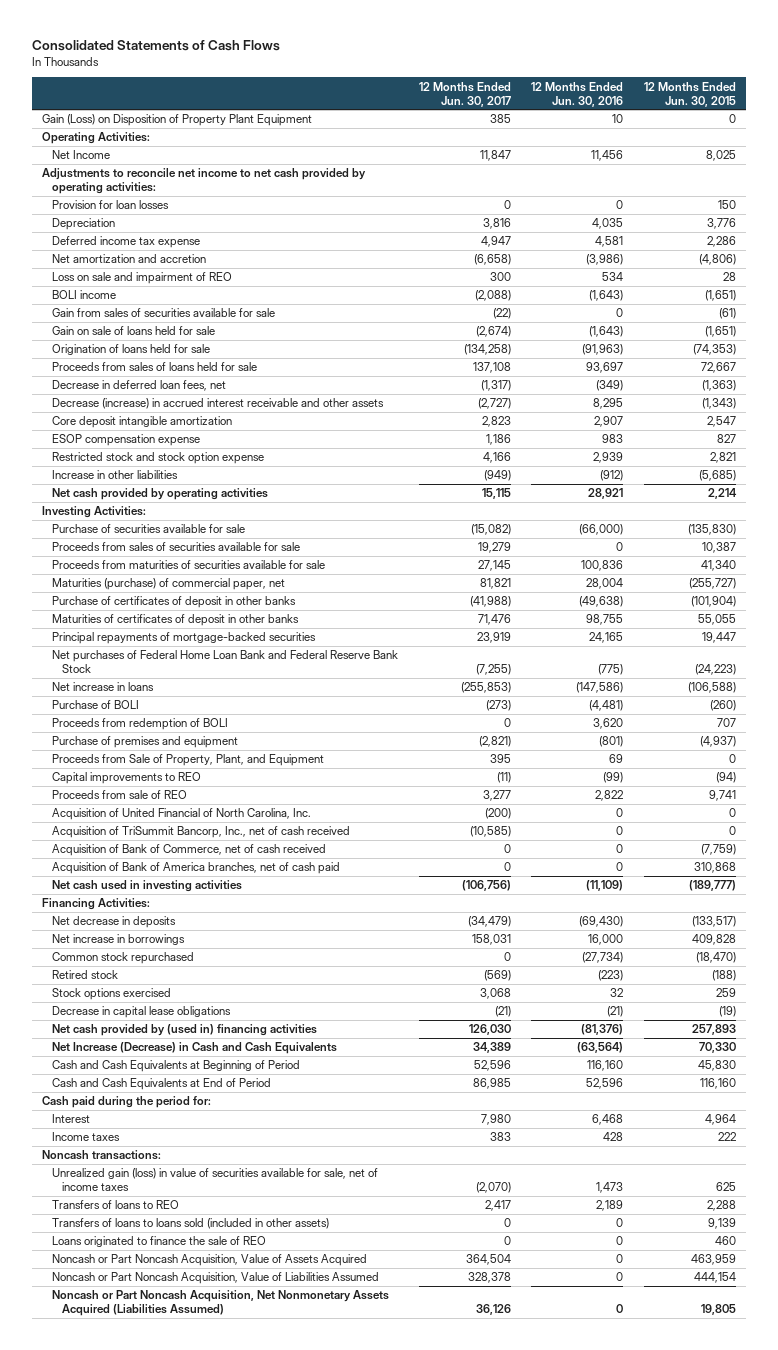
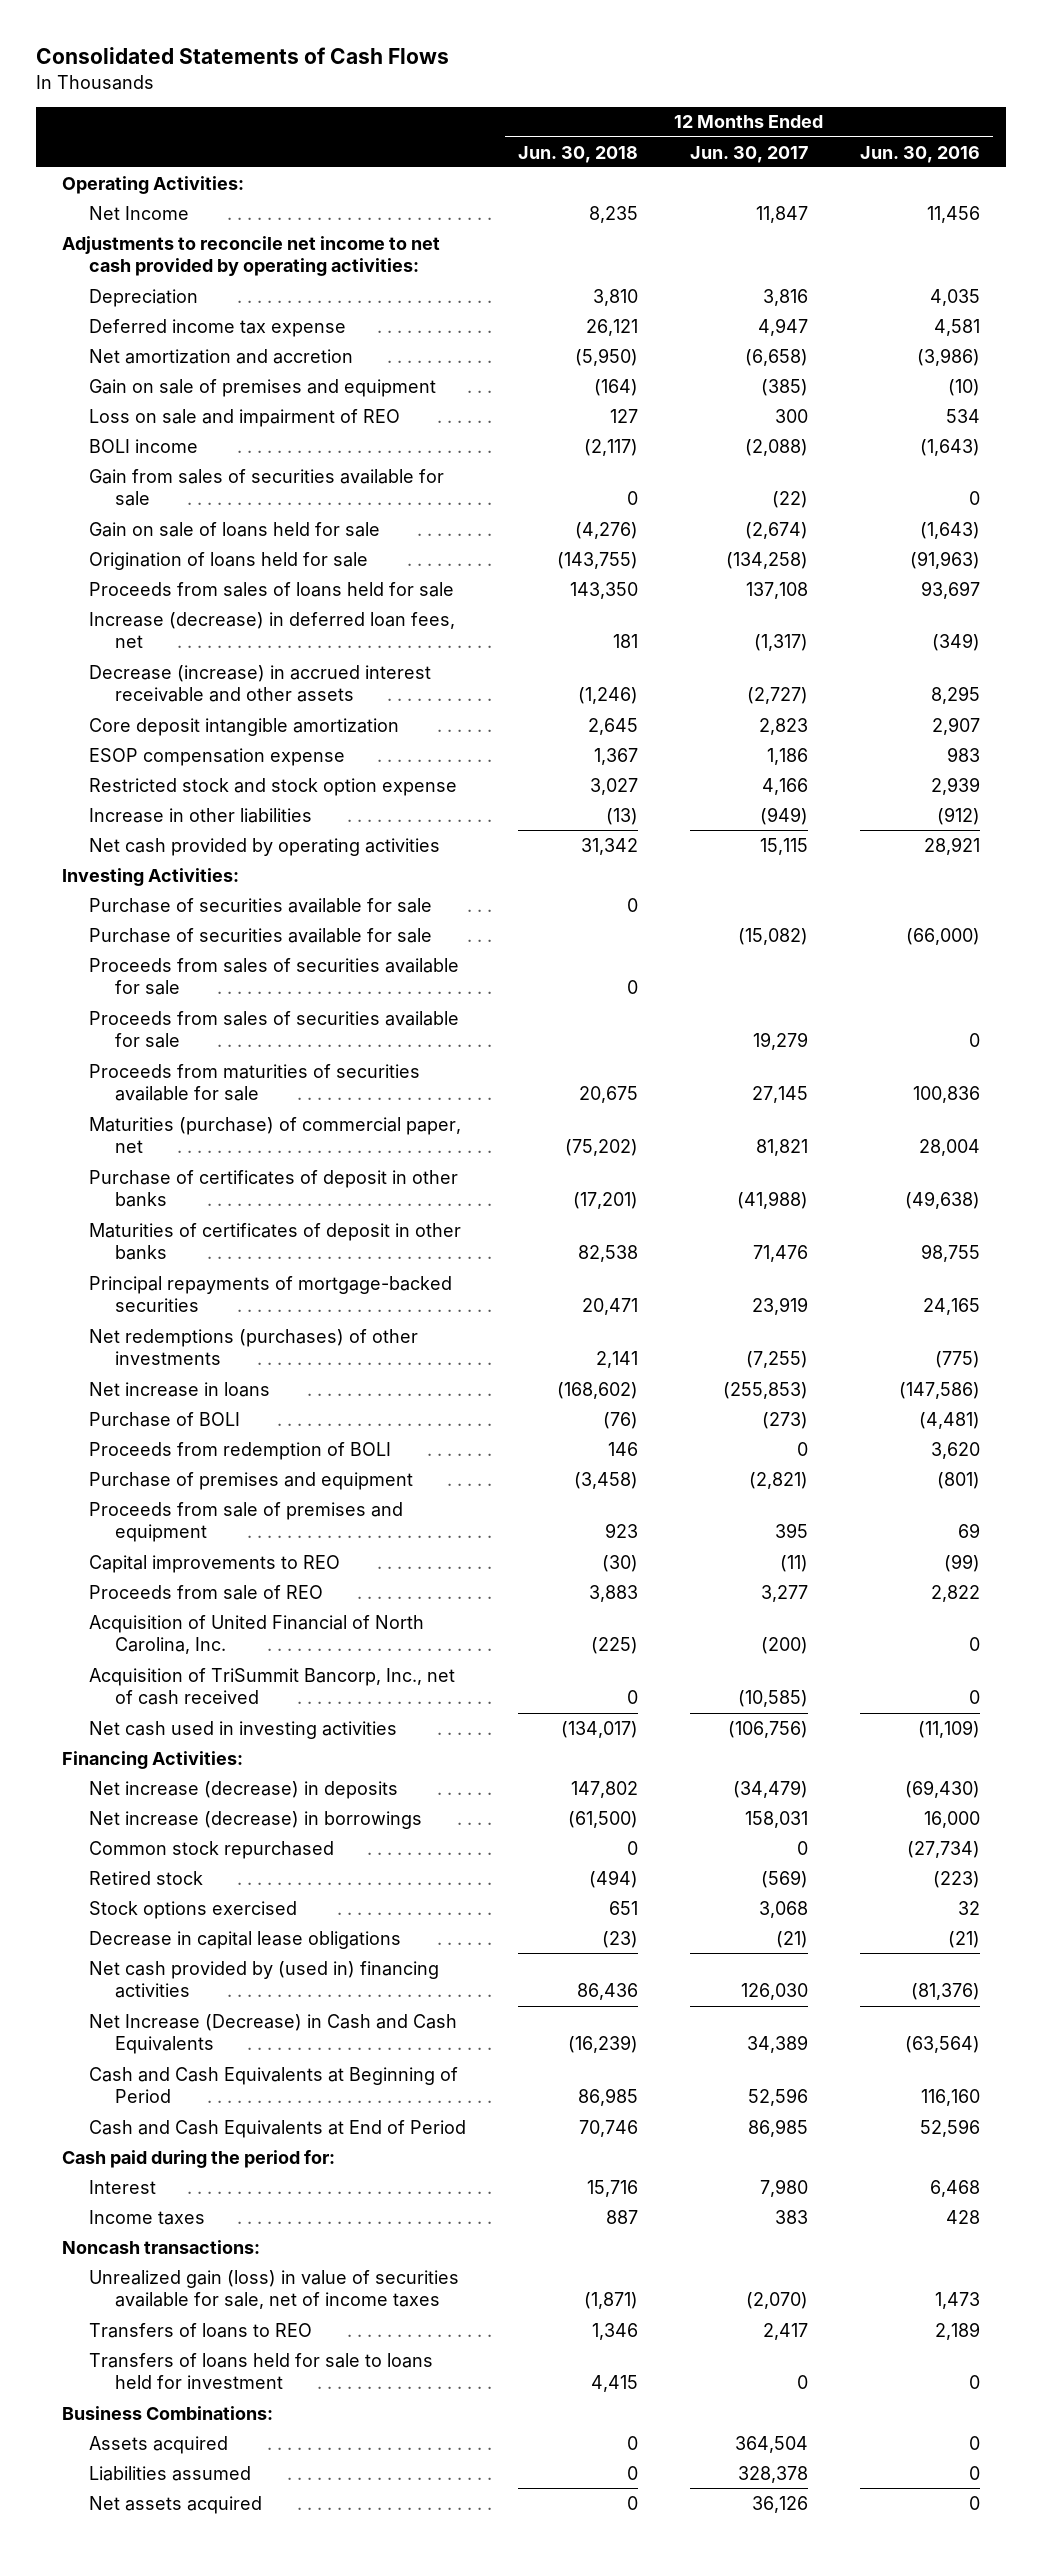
[643,81,736,107] 12 Months Ended Jun. 30, 2015 -> none
none -> [517,145,638,163] Jun. 30, 2018
[42,114,313,127] Gain (Loss) on Disposition of Property Plant Equipment -> none
[52,200,170,210] Provision for loan losses -> none
none -> [88,378,436,397] Gain on sale of premises and equipment
[52,380,227,392] Decrease in deferred loan fees, net -> [88,611,455,649] Increase (decrease) in deferred loan fees, net
none -> [88,897,432,913] Purchase of securities available for sale
none -> [88,957,459,996] Proceeds from sales of securities available for sale
[52,650,399,674] Net purchases of Federal Home Loan Bank and Federal Reserve Bank Stock -> [88,1328,418,1366] Net redemptions (purchases) of other investments
[52,754,325,767] Proceeds from Sale of Property, Plant, and Equipment -> [88,1501,403,1543] Proceeds from sale of premises and equipment
[52,844,327,857] Acquisition of Bank of Commerce, net of cash received -> none
[52,862,341,875] Acquisition of Bank of America branches, net of cash paid -> none
[52,916,177,929] Net decrease in deposits -> [88,1780,398,1799] Net increase (decrease) in deposits
[52,934,186,946] Net increase in borrowings -> [88,1810,422,1829] Net increase (decrease) in borrowings
[52,1218,330,1230] Transfers of loans to loans sold (included in other assets) -> none
[52,1236,267,1248] Loans originated to finance the sale of REO -> none
none -> [88,2352,433,2390] Transfers of loans held for sale to loans held for investment
none -> [61,2405,273,2420] Business Combinations:
[52,1254,368,1267] Noncash or Part Noncash Acquisition, Value of Assets Acquired -> [88,2435,228,2454] Assets acquired
[52,1272,380,1285] Noncash or Part Noncash Acquisition, Value of Liabilities Assumed -> [88,2465,251,2481] Liabilities assumed
[52,1290,390,1317] Noncash or Part Noncash Acquisition, Net Nonmonetary Assets Acquired (Liabilities Assumed) -> [88,2495,262,2514] Net assets acquired

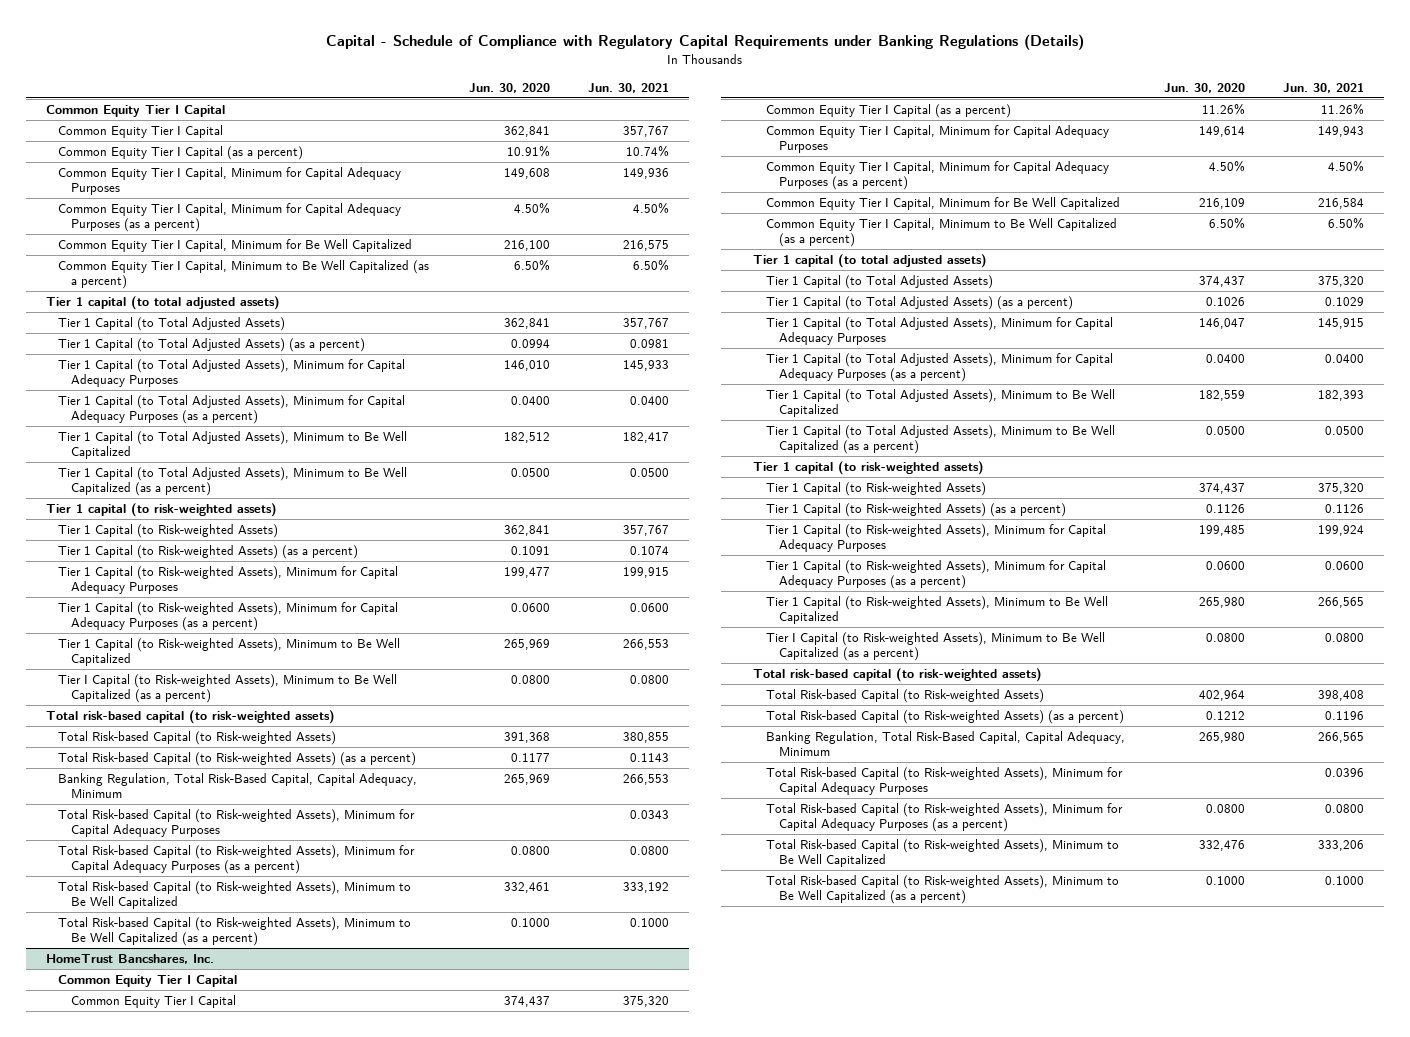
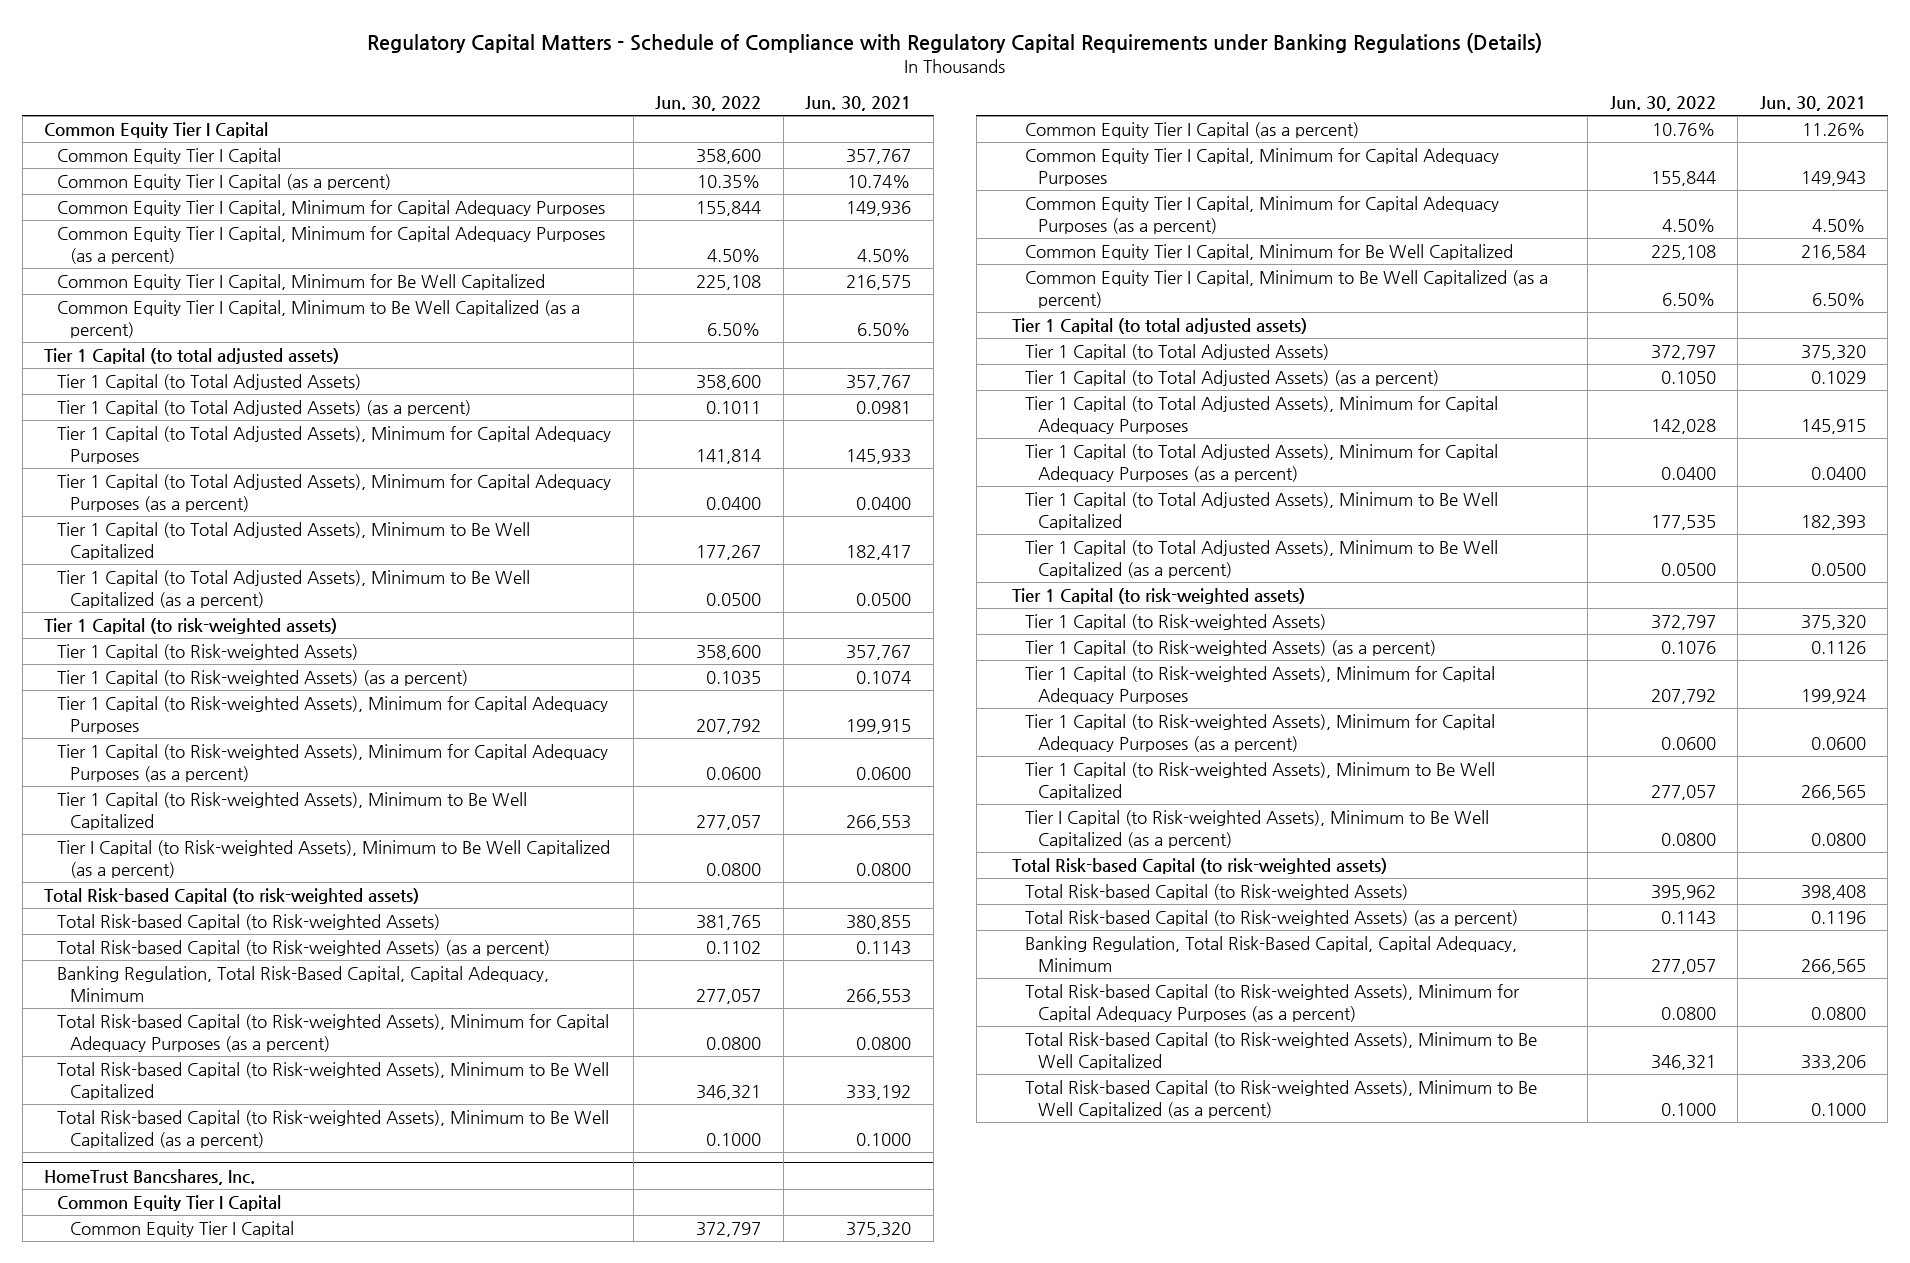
[325,34,1084,51] Capital - Schedule of Compliance with Regulatory Capital Requirements under Banking Regulations (Details) -> [366,32,1542,53] Regulatory Capital Matters - Schedule of Compliance with Regulatory Capital Requirements under Banking Regulations (Details)
[468,82,550,93] Jun. 30, 2020 -> none
none -> [655,96,762,112] Jun. 30, 2022
[45,295,280,310] Tier 1 capital (to total adjusted assets) -> [44,348,340,365] Tier 1 Capital (to total adjusted assets)
[45,502,277,517] Tier 1 capital (to risk-weighted assets) -> [44,618,338,635] Tier 1 Capital (to risk-weighted assets)
[45,709,335,724] Total risk-based capital (to risk-weighted assets) -> [44,888,420,905] Total Risk-based Capital (to risk-weighted assets)
[58,808,416,837] Total Risk-based Capital (to Risk-weighted Assets), Minimum for Capital Adequacy Purposes -> none
[753,253,988,268] Tier 1 capital (to total adjusted assets) -> [1011,318,1307,335] Tier 1 Capital (to total adjusted assets)
[753,460,985,475] Tier 1 capital (to risk-weighted assets) -> [1011,588,1305,605] Tier 1 Capital (to risk-weighted assets)
[753,667,1043,682] Total risk-based capital (to risk-weighted assets) -> [1011,858,1387,875] Total Risk-based Capital (to risk-weighted assets)
[765,766,1123,795] Total Risk-based Capital (to Risk-weighted Assets), Minimum for Capital Adequacy Purposes -> none

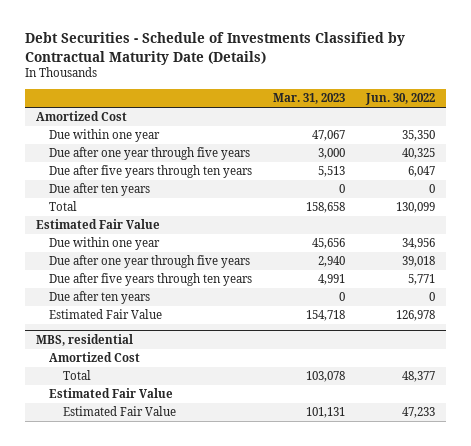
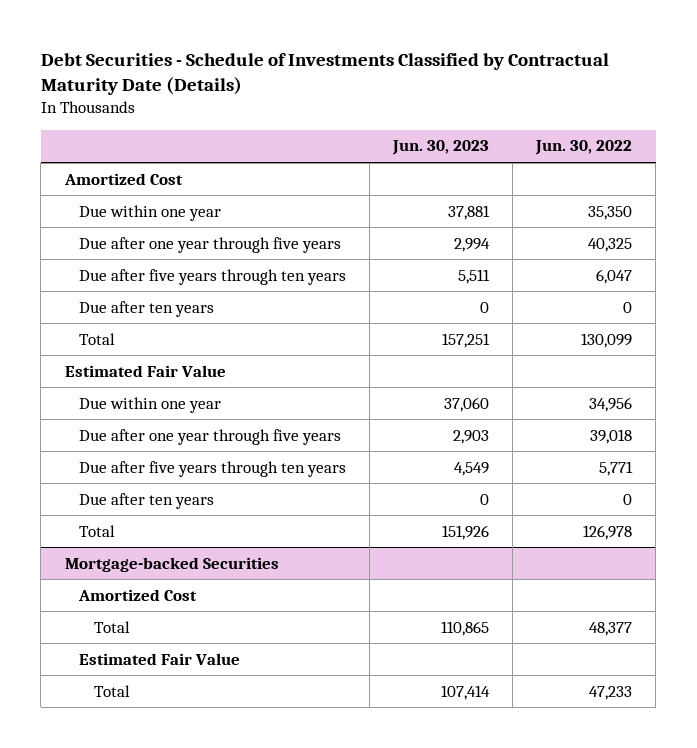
[273,93,346,105] Mar. 31, 2023 -> none
none -> [392,140,490,156] Jun. 30, 2023
[35,334,133,347] MBS, residential -> none
[49,309,163,320] Estimated Fair Value -> [79,524,116,537] Total
none -> [64,556,279,572] Mortgage-backed Securities
[62,406,176,417] Estimated Fair Value -> [93,684,130,697] Total

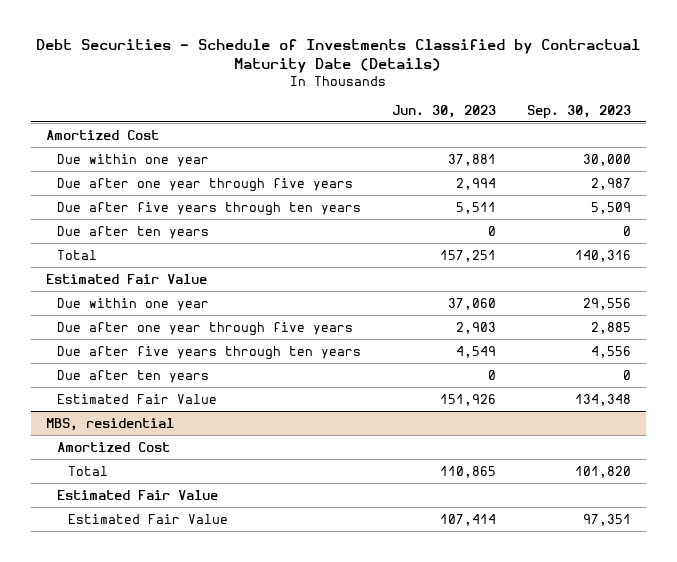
[535,140,633,156] Jun. 30, 2022 -> none
none -> [526,104,631,119] Sep. 30, 2023
[64,556,279,572] Mortgage-backed Securities -> none
[79,524,116,537] Total -> [57,393,218,404] Estimated Fair Value
none -> [46,417,175,431] MBS, residential
[93,684,130,697] Total -> [67,513,228,524] Estimated Fair Value

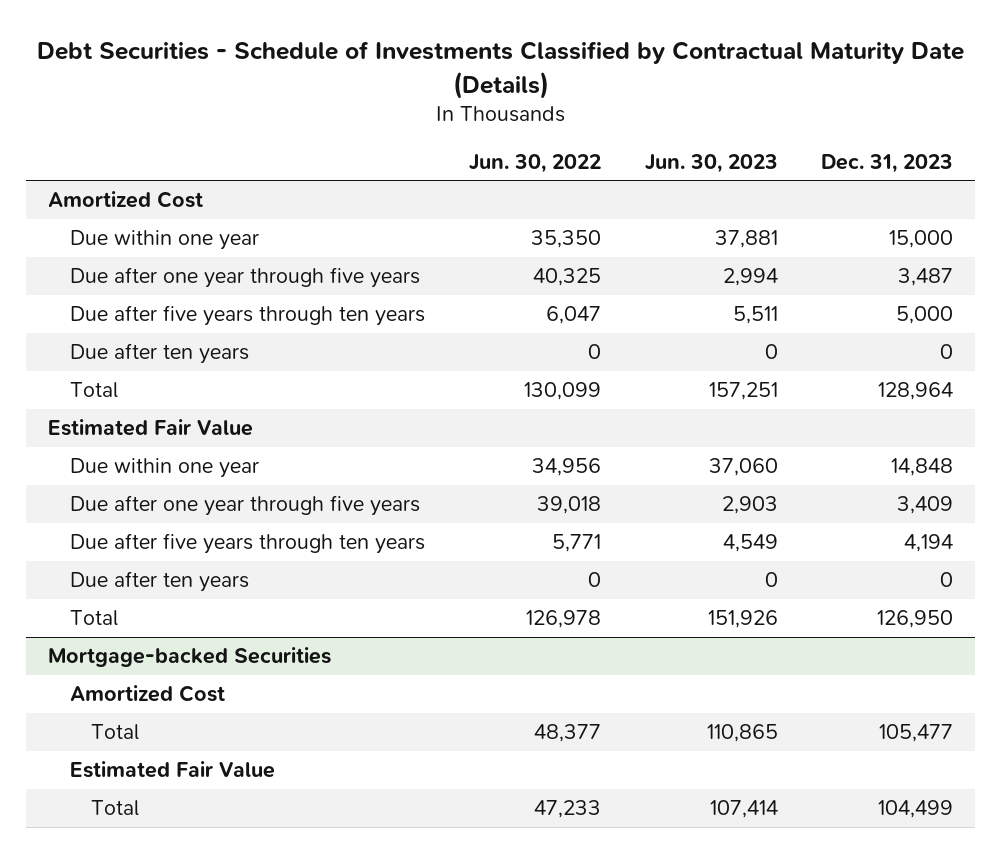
[526,104,631,119] Sep. 30, 2023 -> none
none -> [468,153,601,173] Jun. 30, 2022
none -> [821,153,954,173] Dec. 31, 2023
[46,417,175,431] MBS, residential -> none
[57,393,218,404] Estimated Fair Value -> [69,610,118,627] Total
none -> [48,647,332,668] Mortgage-backed Securities
[67,513,228,524] Estimated Fair Value -> [91,800,140,817] Total

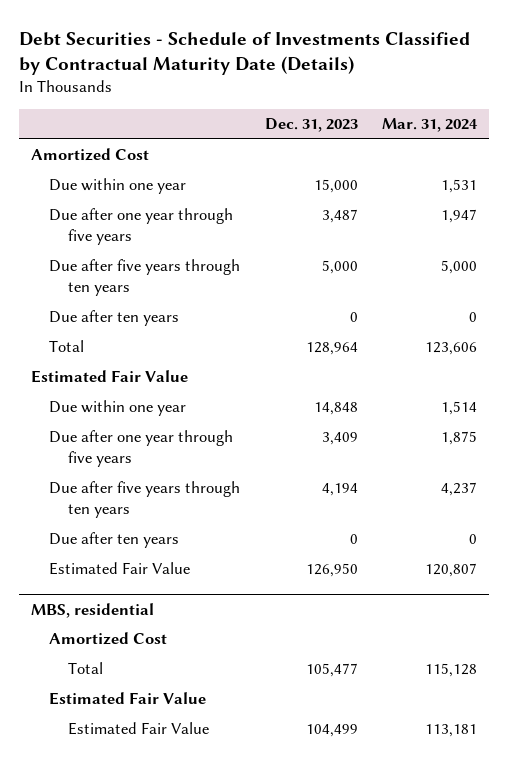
[468,153,601,173] Jun. 30, 2022 -> none
[644,153,778,173] Jun. 30, 2023 -> none
none -> [381,118,478,133] Mar. 31, 2024
[48,647,332,668] Mortgage-backed Securities -> none
[69,610,118,627] Total -> [49,562,191,576] Estimated Fair Value
none -> [31,602,155,618] MBS, residential
[91,800,140,817] Total -> [67,722,209,736] Estimated Fair Value

